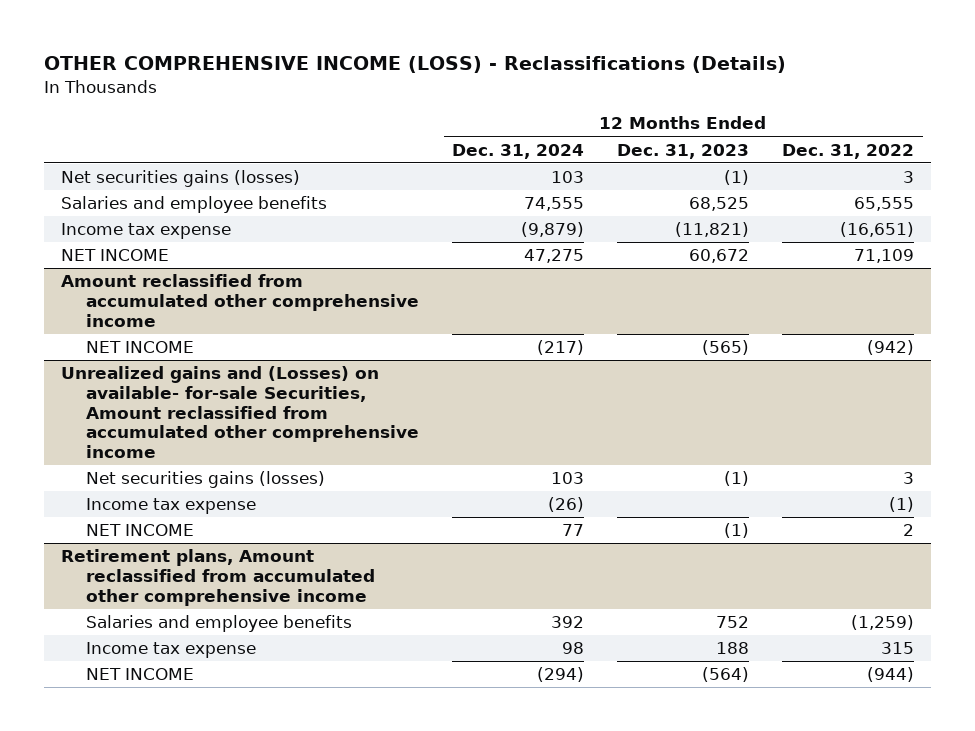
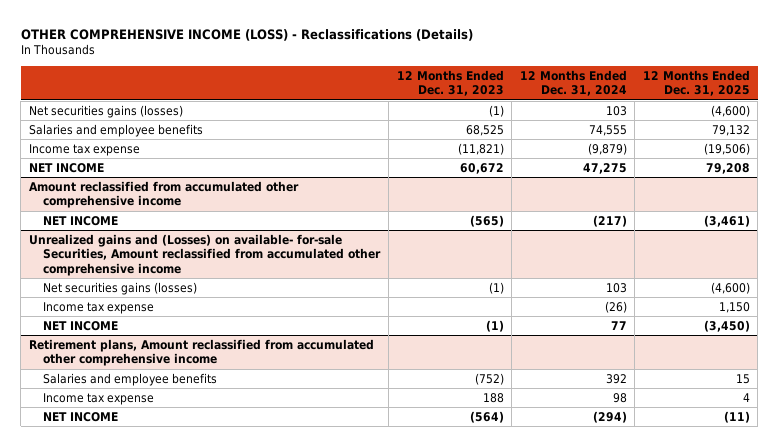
[782,143,915,159] Dec. 31, 2022 -> none
none -> [642,69,750,96] 12 Months Ended Dec. 31, 2025
[716,616,750,629] 752 -> [474,372,504,385] (752)

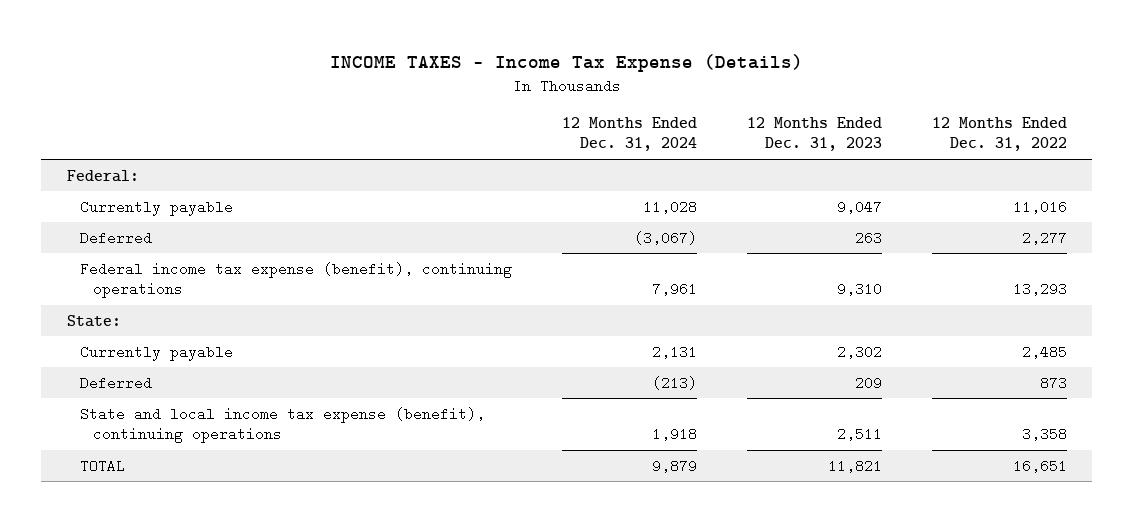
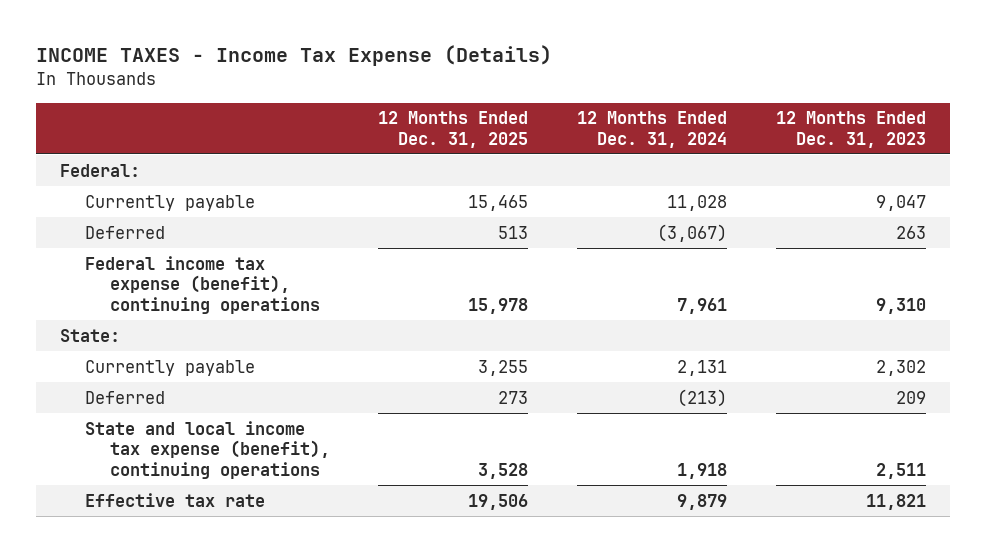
[932,117,1068,152] 12 Months Ended Dec. 31, 2022 -> none
none -> [378,111,529,148] 12 Months Ended Dec. 31, 2025
[79,458,125,473] TOTAL -> [84,492,265,507] Effective tax rate

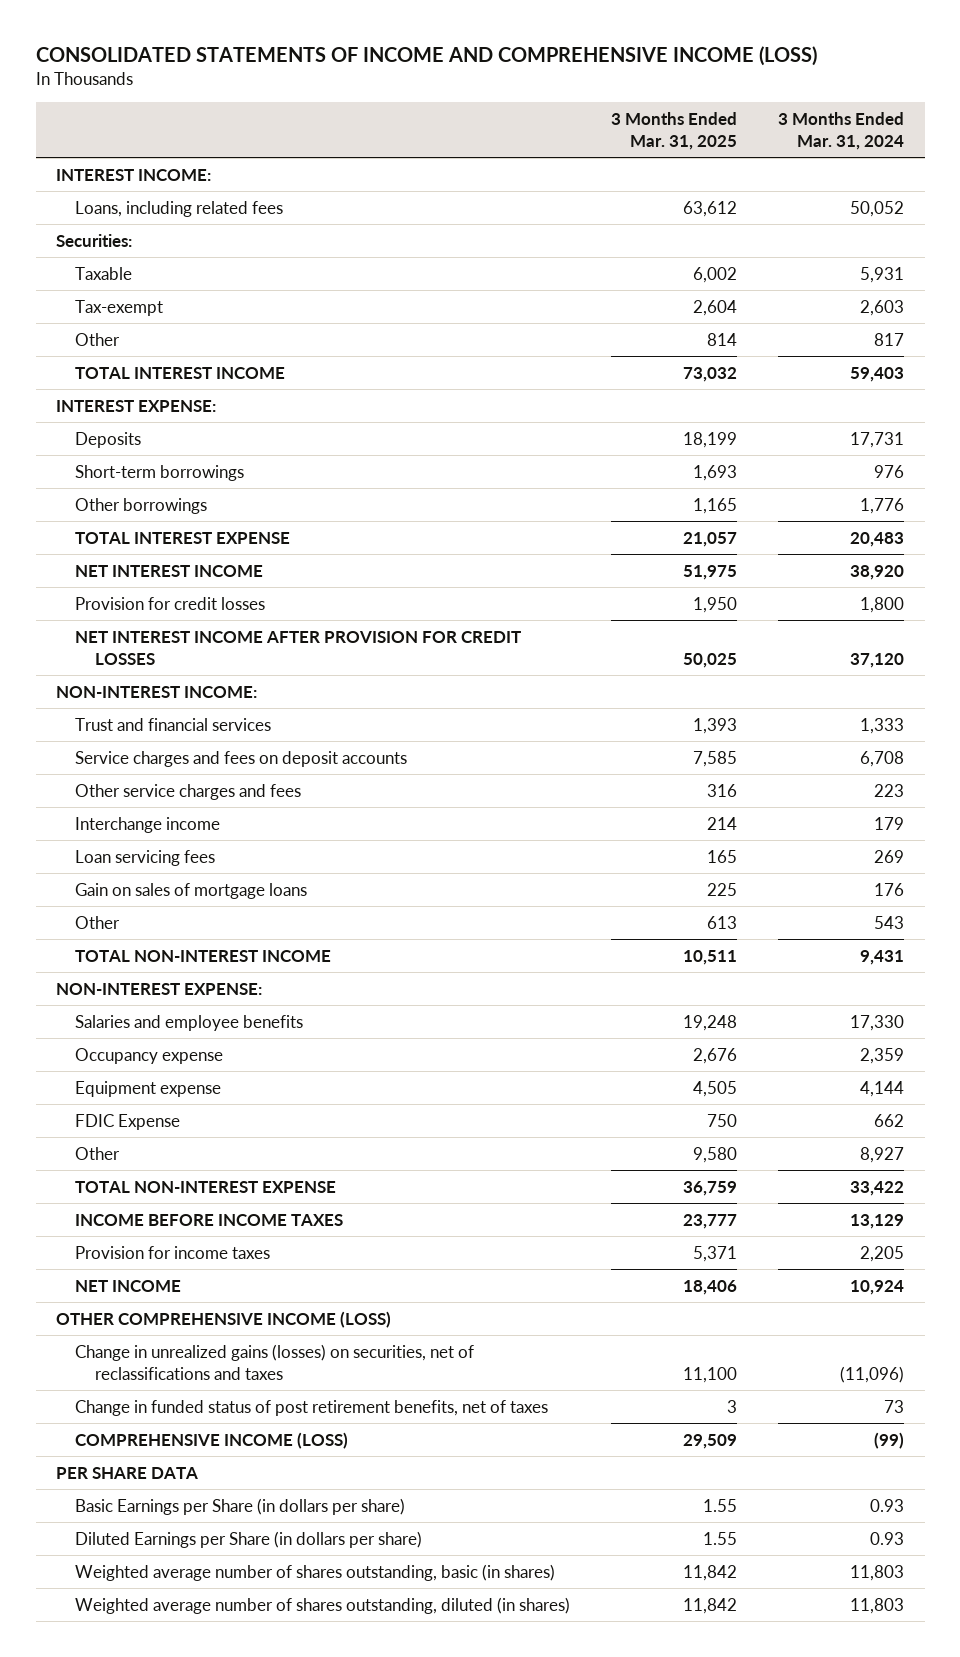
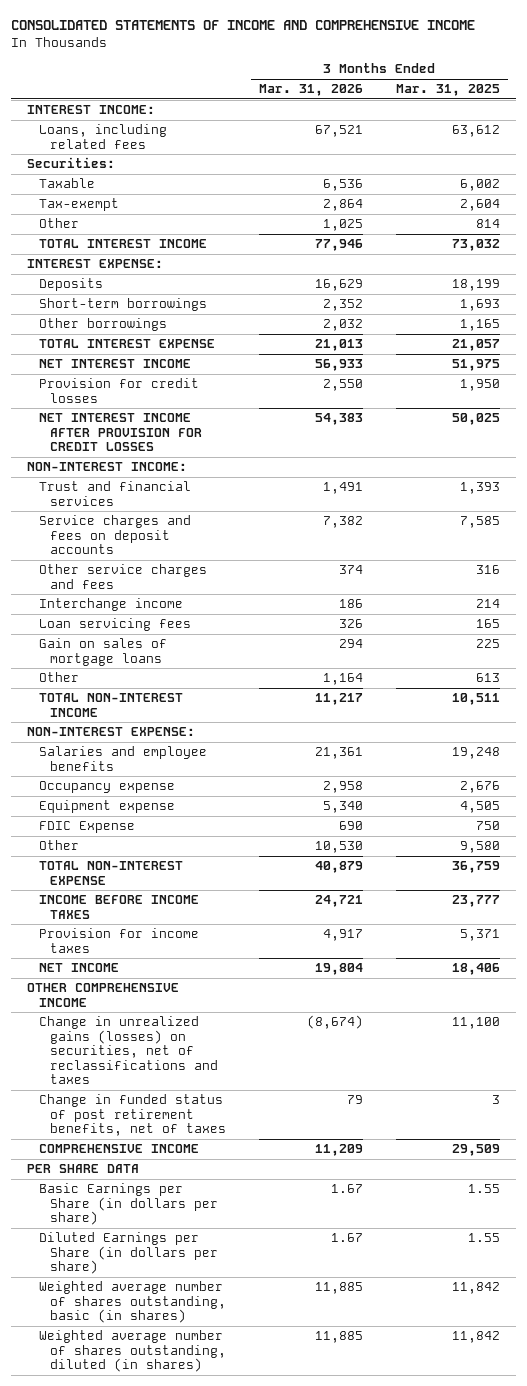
[35,46,817,67] CONSOLIDATED STATEMENTS OF INCOME AND COMPREHENSIVE INCOME (LOSS) -> [10,20,475,31] CONSOLIDATED STATEMENTS OF INCOME AND COMPREHENSIVE INCOME
[778,111,905,150] 3 Months Ended Mar. 31, 2024 -> none
none -> [259,84,364,97] Mar. 31, 2026
[56,1310,392,1328] OTHER COMPREHENSIVE INCOME (LOSS) -> [27,983,180,1007] OTHER COMPREHENSIVE INCOME
[75,1431,349,1449] COMPREHENSIVE INCOME (LOSS) -> [38,1144,199,1154] COMPREHENSIVE INCOME

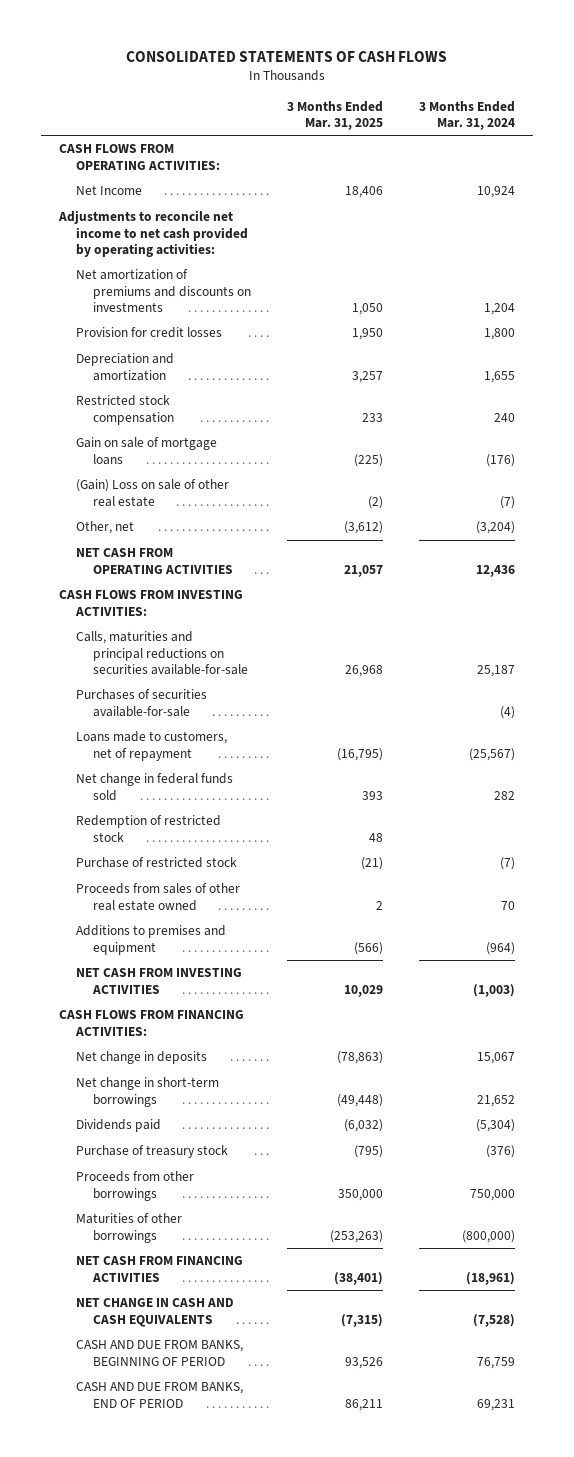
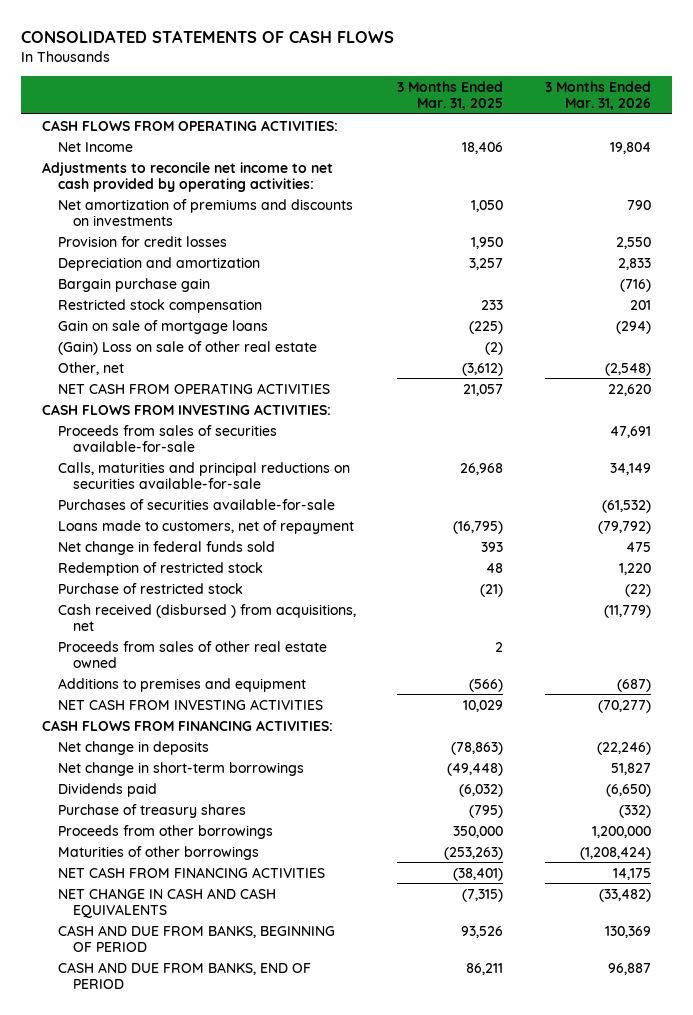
[419,100,516,131] 3 Months Ended Mar. 31, 2024 -> none
none -> [545,80,652,111] 3 Months Ended Mar. 31, 2026
none -> [57,277,210,292] Bargain purchase gain
none -> [57,424,277,453] Proceeds from sales of securities available-for-sale
none -> [57,603,356,632] Cash received (disbursed ) from acquisitions, net
[76,1145,229,1159] Purchase of treasury stock -> [57,803,246,818] Purchase of treasury shares

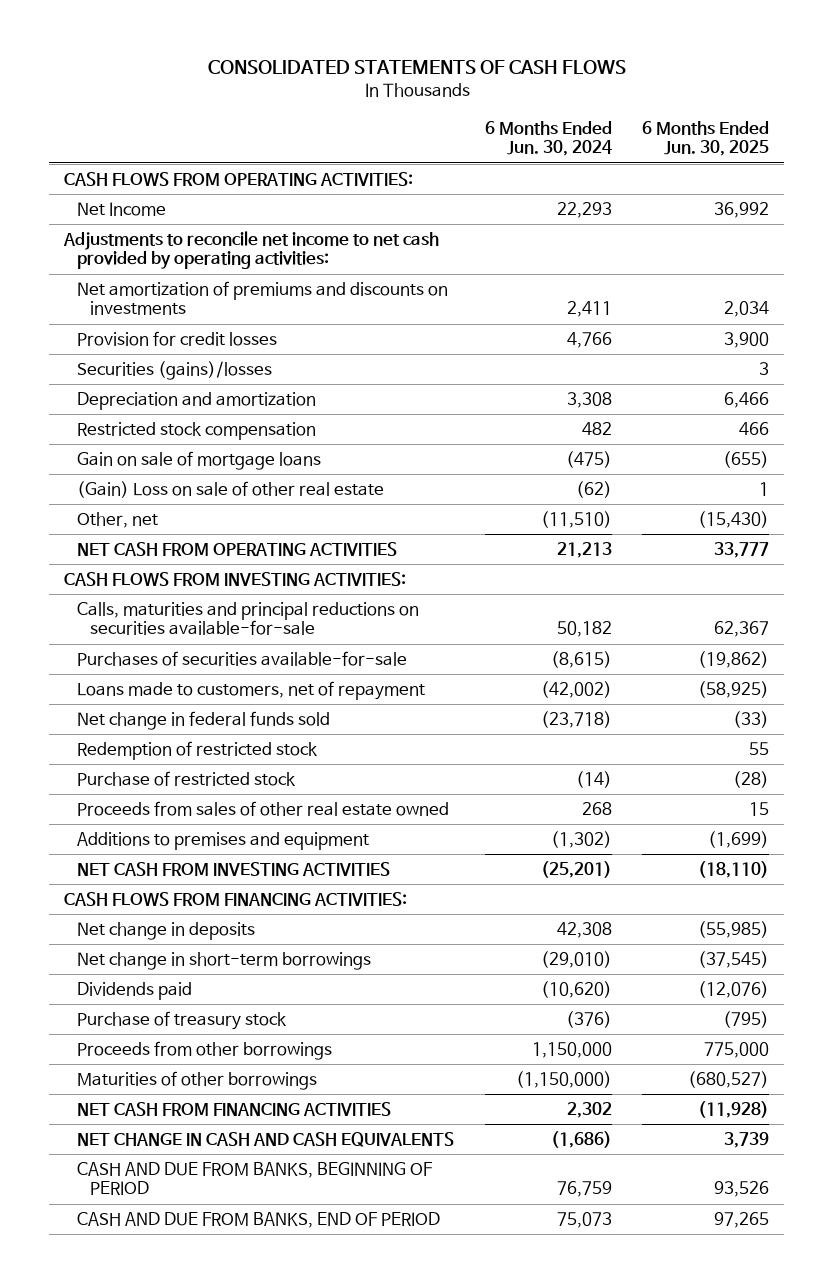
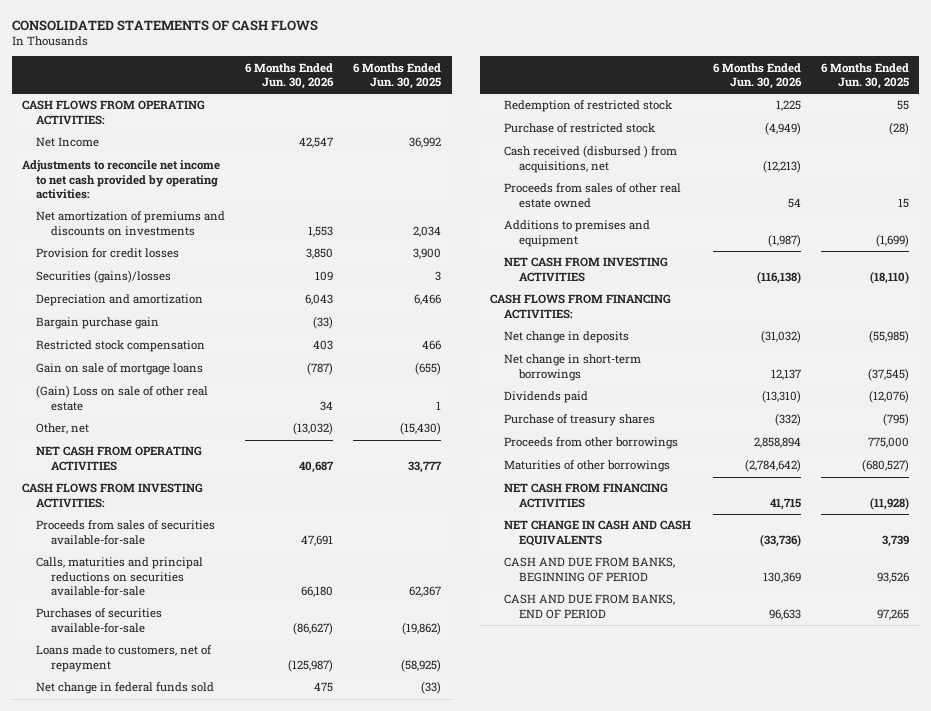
[484,120,612,157] 6 Months Ended Jun. 30, 2024 -> none
none -> [245,62,335,89] 6 Months Ended Jun. 30, 2026
none -> [36,317,160,330] Bargain purchase gain
none -> [36,520,216,545] Proceeds from sales of securities available-for-sale
none -> [504,145,678,173] Cash received (disbursed ) from acquisitions, net
[77,1011,288,1031] Purchase of treasury stock -> [504,414,656,427] Purchase of treasury shares

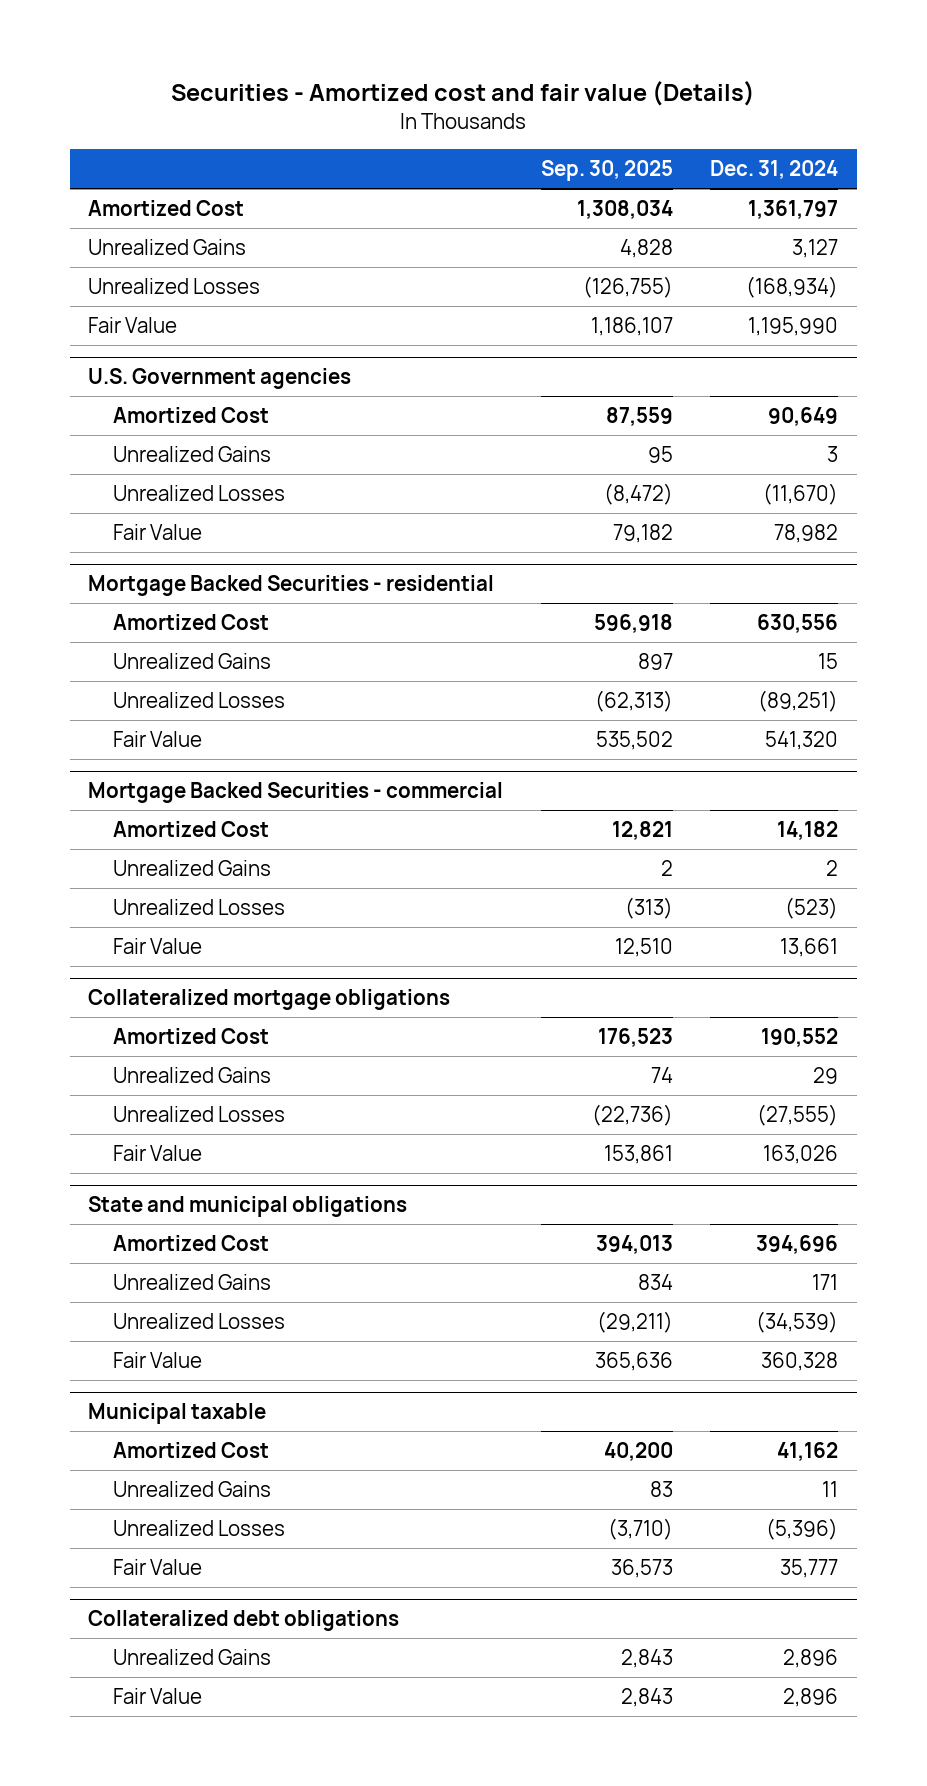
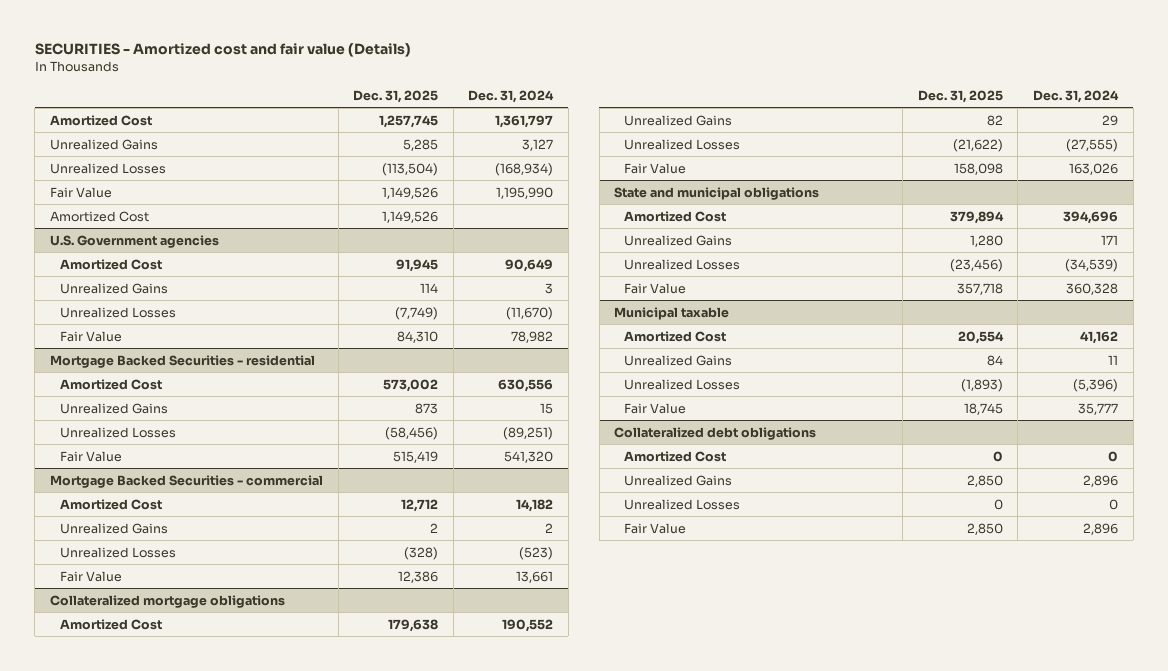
[171,81,756,107] Securities - Amortized cost and fair value (Details) -> [34,43,411,58] SECURITIES - Amortized cost and fair value (Details)
[540,159,673,181] Sep. 30, 2025 -> none
none -> [353,89,439,103] Dec. 31, 2025
none -> [49,210,149,222] Amortized Cost
none -> [624,450,727,462] Amortized Cost
none -> [624,498,741,510] Unrealized Losses

